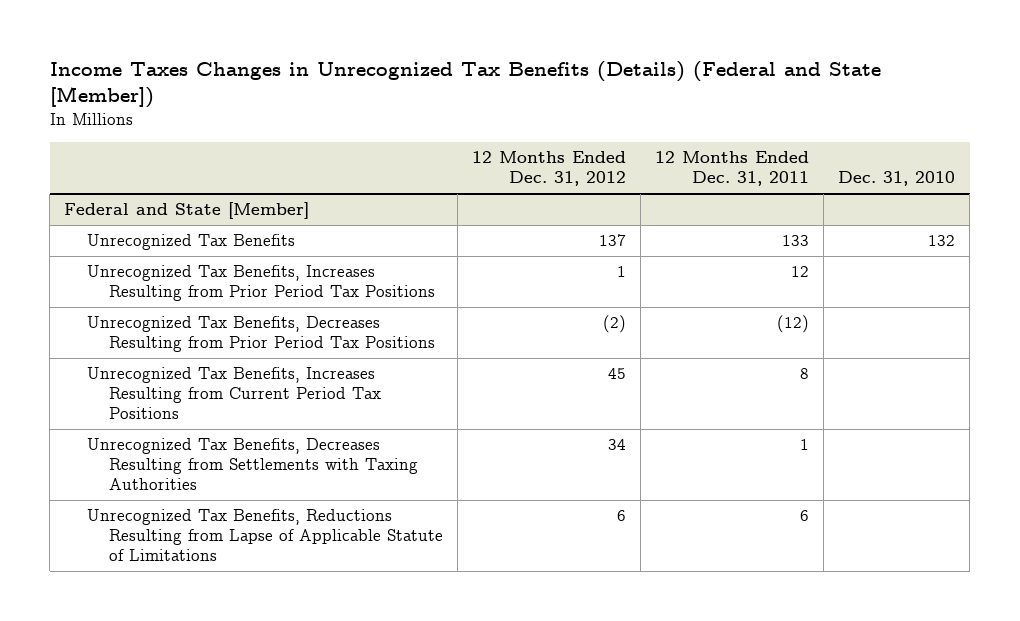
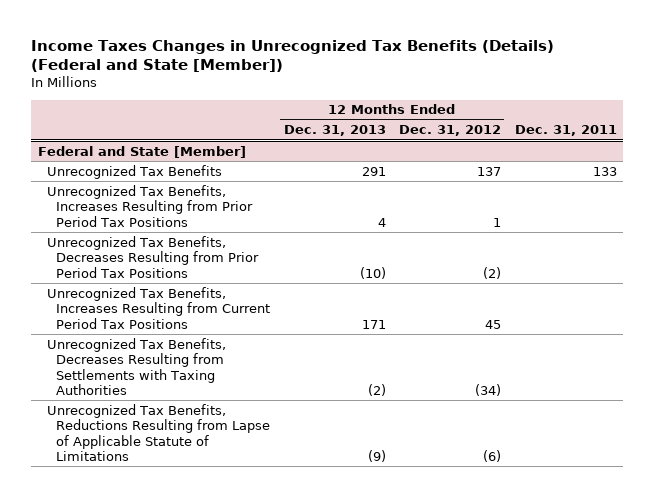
[655,151,810,187] 12 Months Ended Dec. 31, 2011 -> none
[838,171,956,187] Dec. 31, 2010 -> none
none -> [283,125,386,137] Dec. 31, 2013
none -> [514,125,617,137] Dec. 31, 2011
[608,439,627,451] 34 -> [475,384,502,397] (34)
[617,510,627,522] 6 -> [483,450,502,463] (6)

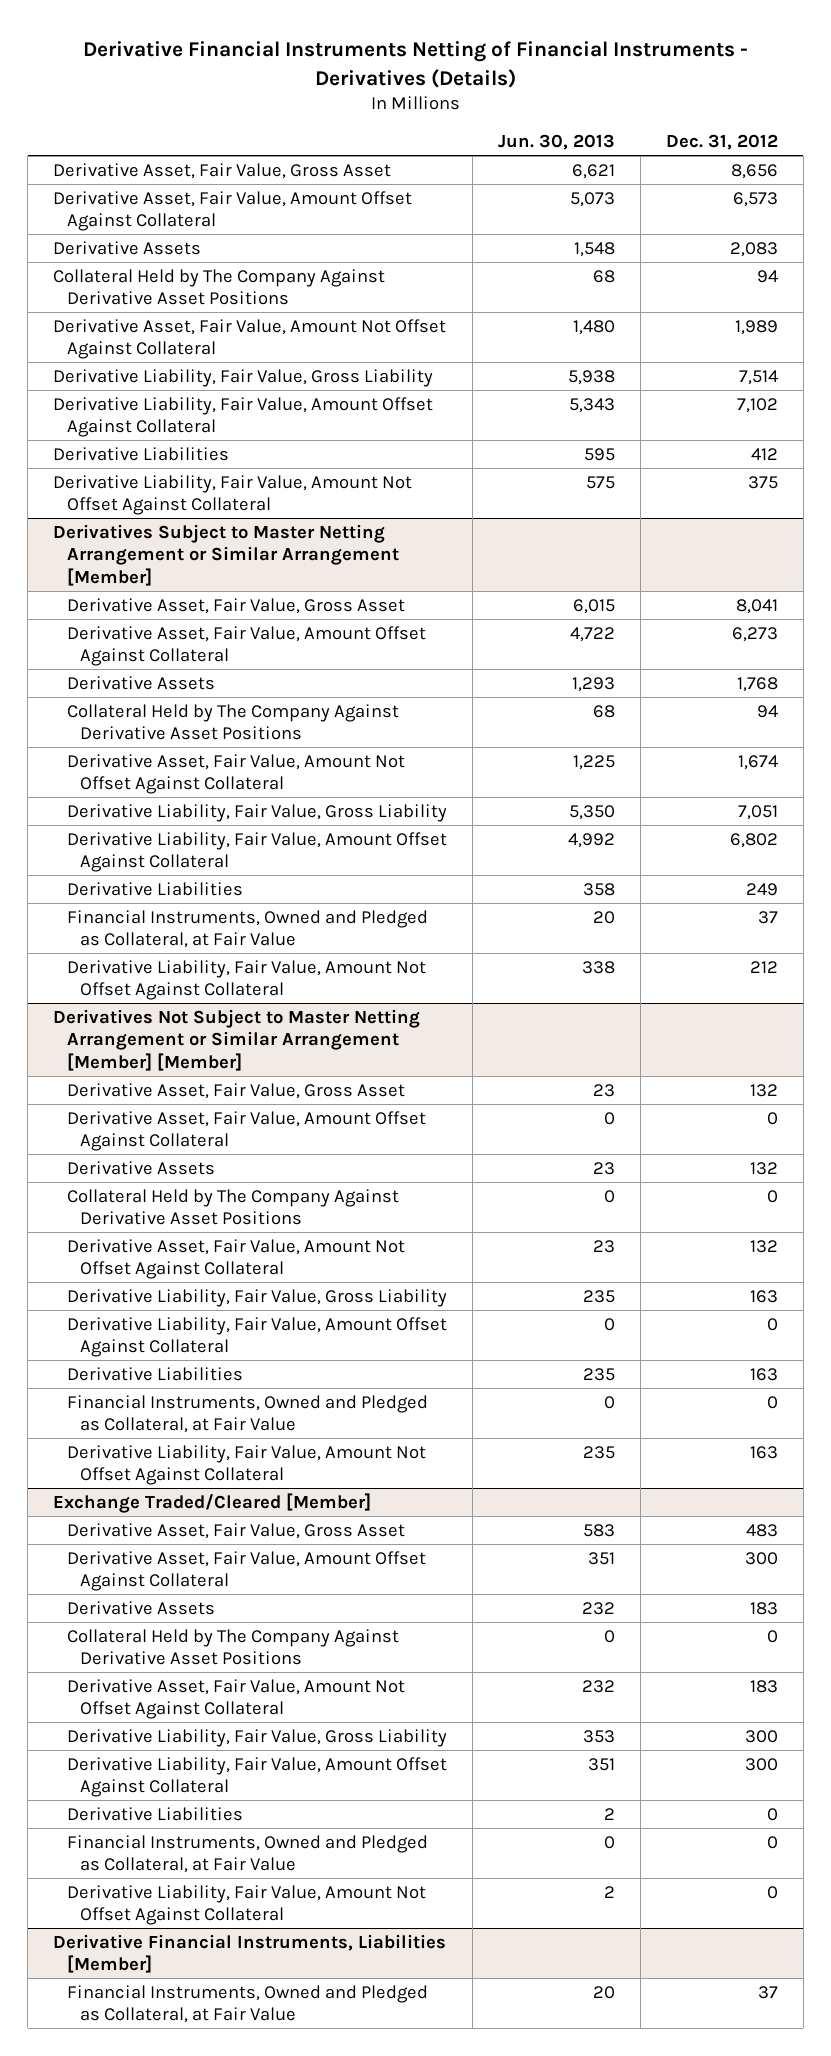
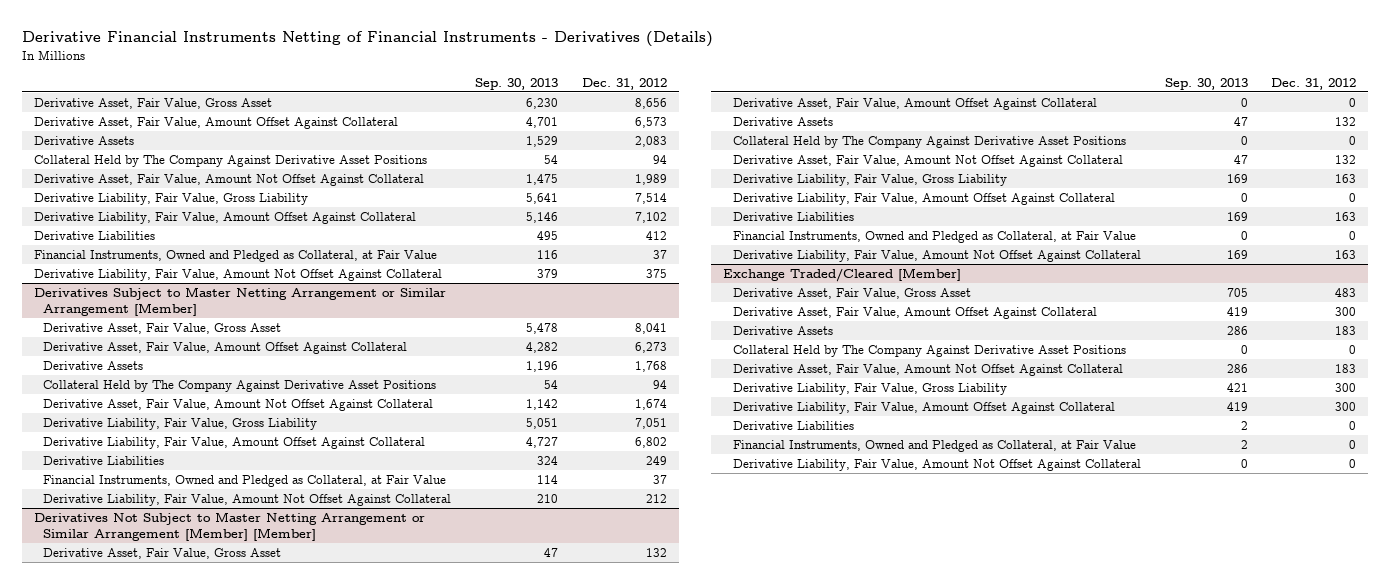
[497,134,615,151] Jun. 30, 2013 -> none
none -> [475,77,559,90] Sep. 30, 2013
none -> [33,250,437,263] Financial Instruments, Owned and Pledged as Collateral, at Fair Value
[53,1933,447,1974] Derivative Financial Instruments, Liabilities [Member] -> none
[66,1984,428,2024] Financial Instruments, Owned and Pledged as Collateral, at Fair Value -> none

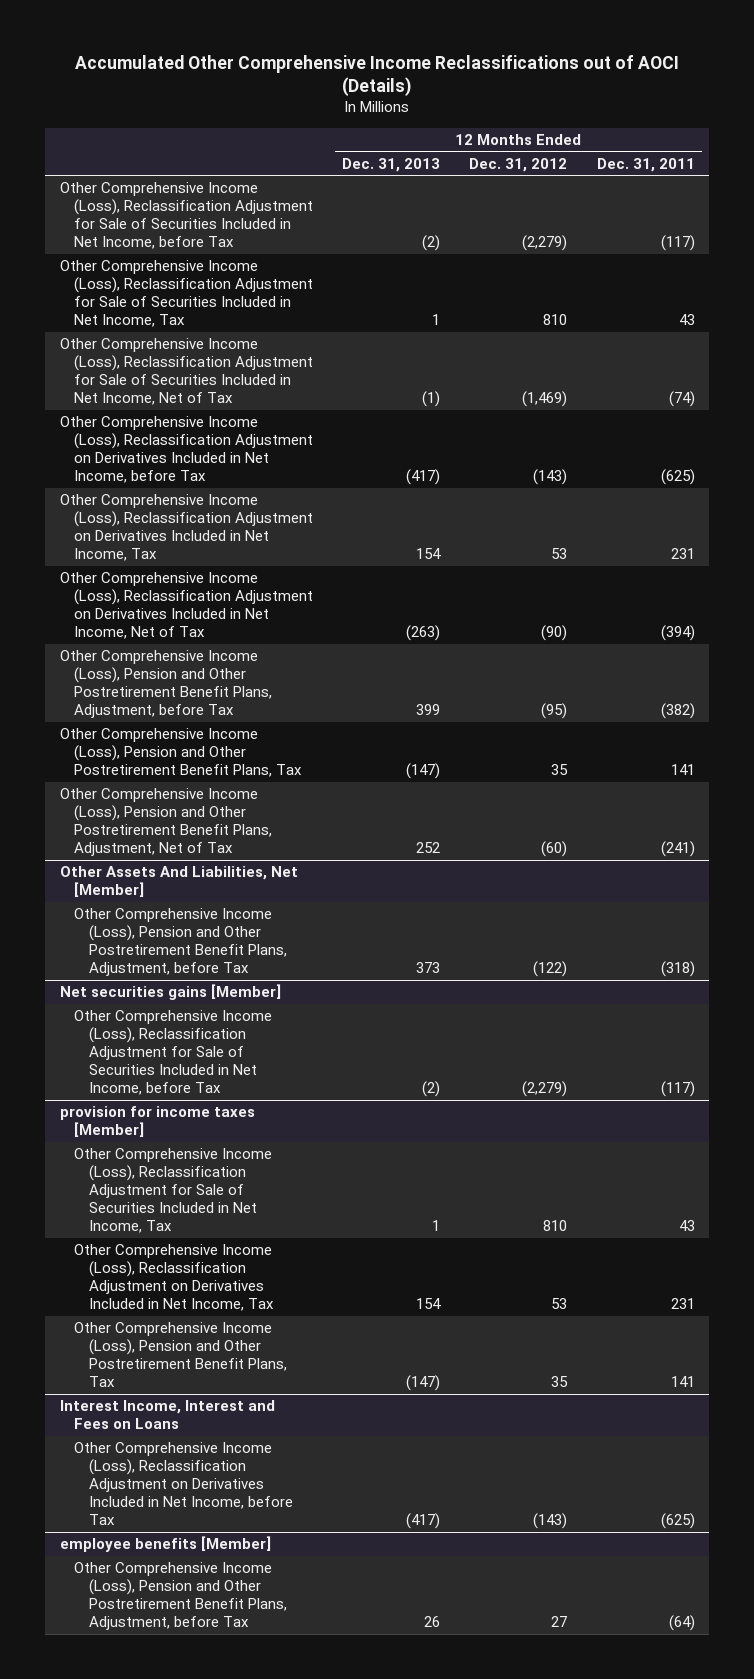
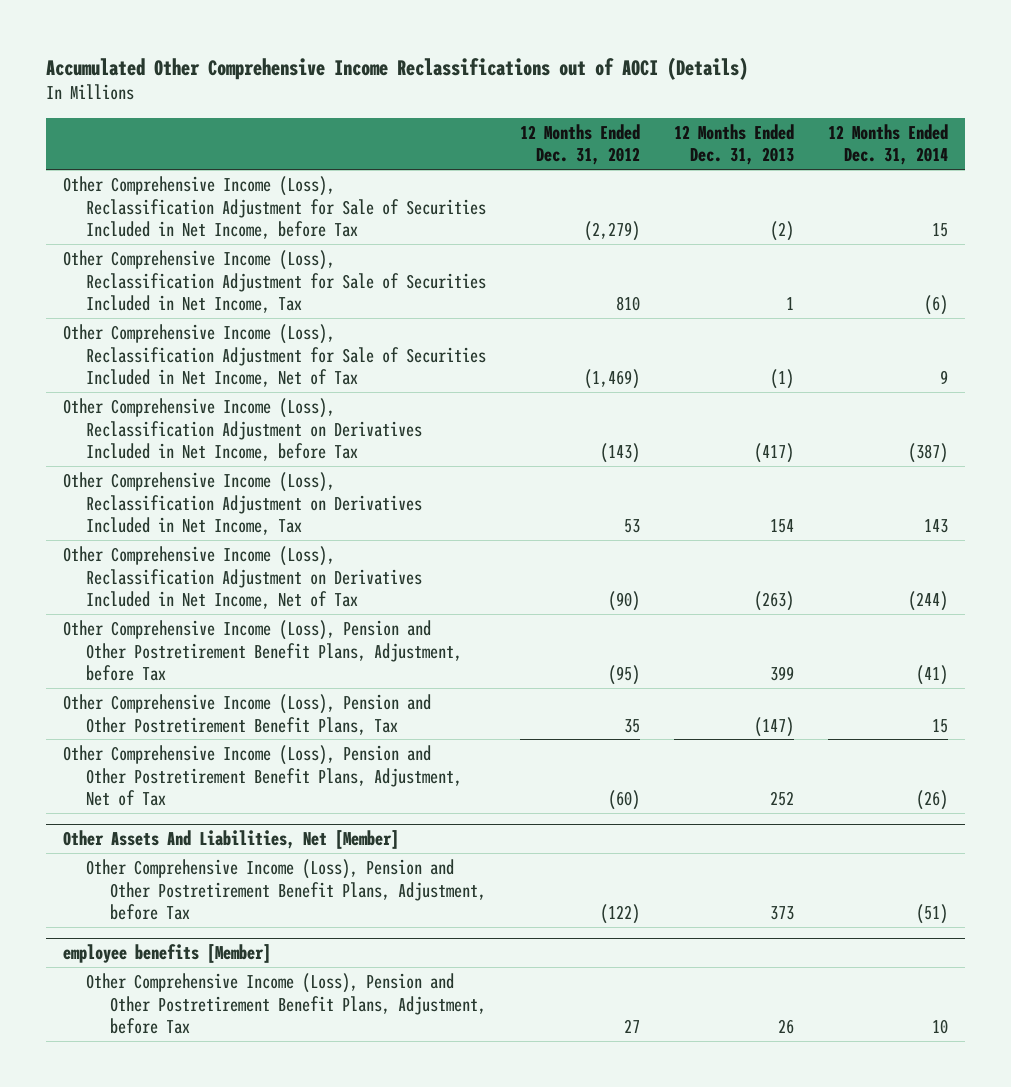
[596,157,695,172] Dec. 31, 2011 -> none
none -> [827,123,948,166] 12 Months Ended Dec. 31, 2014
[59,984,281,1001] Net securities gains [Member] -> none
[74,1010,273,1096] Other Comprehensive Income (Loss), Reclassification Adjustment for Sale of Securities Included in Net Income, before Tax -> none
[59,1106,255,1138] provision for income taxes [Member] -> none
[74,1148,273,1234] Other Comprehensive Income (Loss), Reclassification Adjustment for Sale of Securities Included in Net Income, Tax -> none
[74,1244,274,1312] Other Comprehensive Income (Loss), Reclassification Adjustment on Derivatives Included in Net Income, Tax -> none
[74,1322,287,1388] Other Comprehensive Income (Loss), Pension and Other Postretirement Benefit Plans, Tax -> none
[59,1400,275,1430] Interest Income, Interest and Fees on Loans -> none
[74,1442,293,1526] Other Comprehensive Income (Loss), Reclassification Adjustment on Derivatives Included in Net Income, before Tax -> none

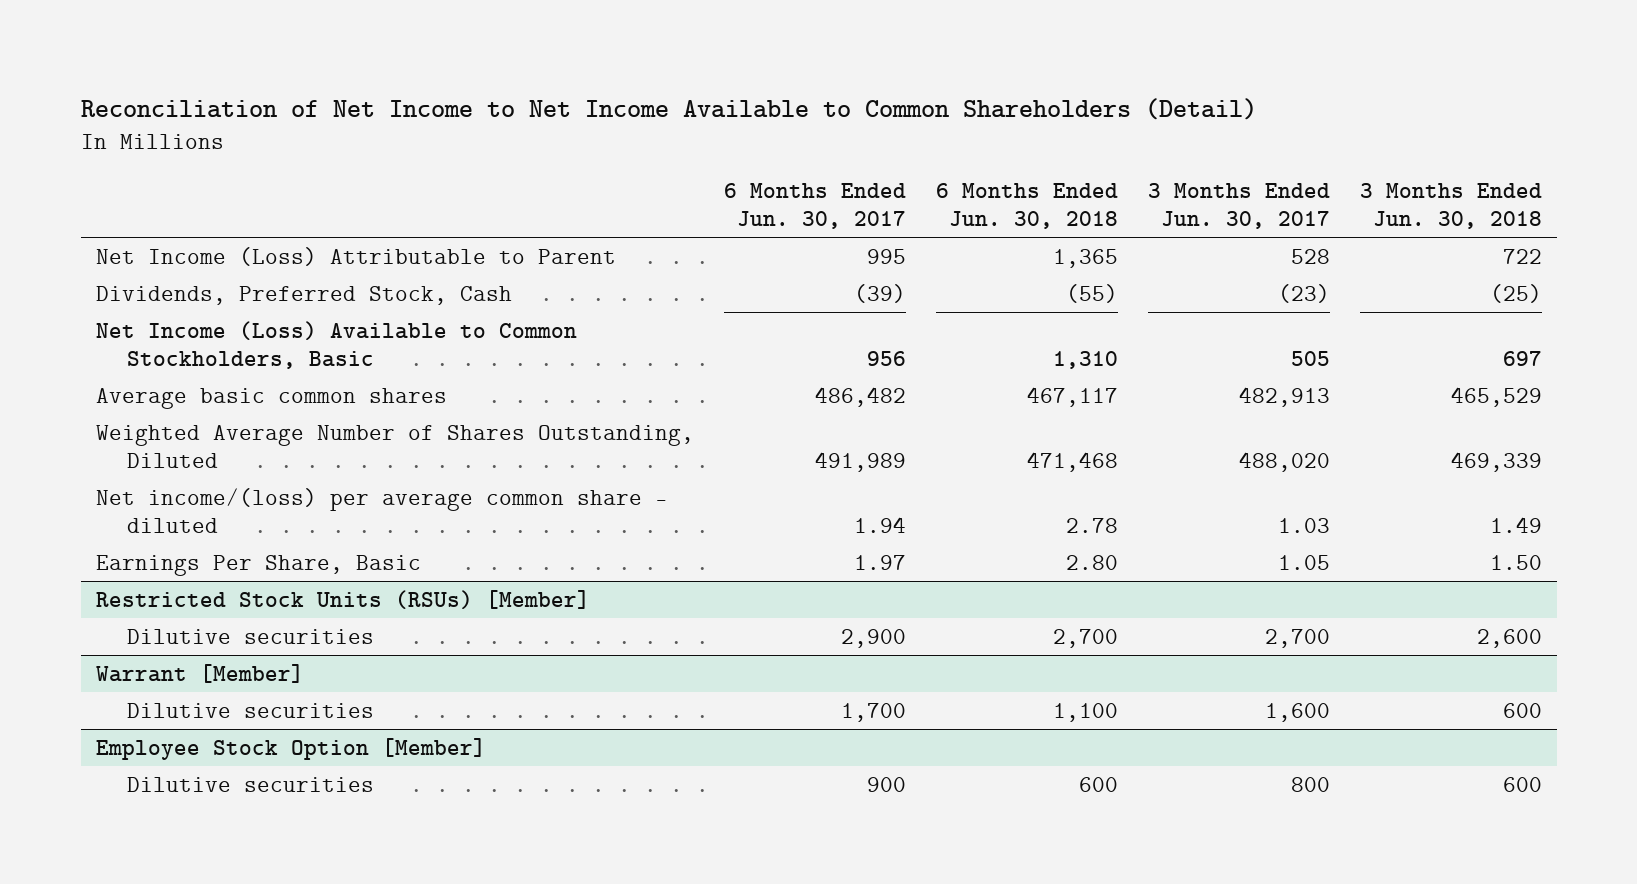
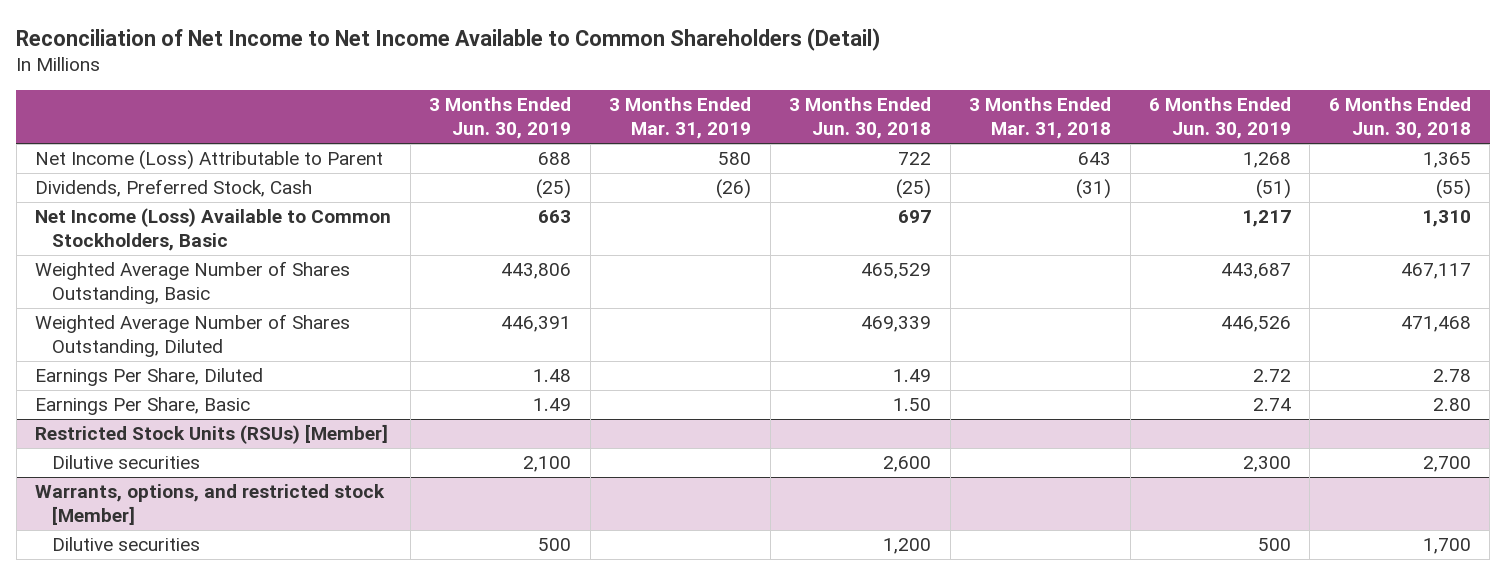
[723,182,906,230] 6 Months Ended Jun. 30, 2017 -> none
[1147,182,1330,230] 3 Months Ended Jun. 30, 2017 -> none
none -> [429,97,572,140] 3 Months Ended Jun. 30, 2019
none -> [609,97,752,140] 3 Months Ended Mar. 31, 2019
none -> [969,97,1112,140] 3 Months Ended Mar. 31, 2018
none -> [1148,97,1291,140] 6 Months Ended Jun. 30, 2019
[95,387,447,409] Average basic common shares -> [35,261,351,305] Weighted Average Number of Shares Outstanding, Basic
[95,487,668,533] Net income/(loss) per average common share - diluted -> [35,368,264,387] Earnings Per Share, Diluted
[95,663,304,683] Warrant [Member] -> none
[95,737,486,760] Employee Stock Option [Member] -> none
[127,776,375,792] Dilutive securities -> none
none -> [35,484,386,526] Warrants, options, and restricted stock [Member]
[1052,702,1118,722] 1,100 -> [1422,538,1471,555] 1,700
[1502,702,1542,718] 600 -> [883,538,932,555] 1,200

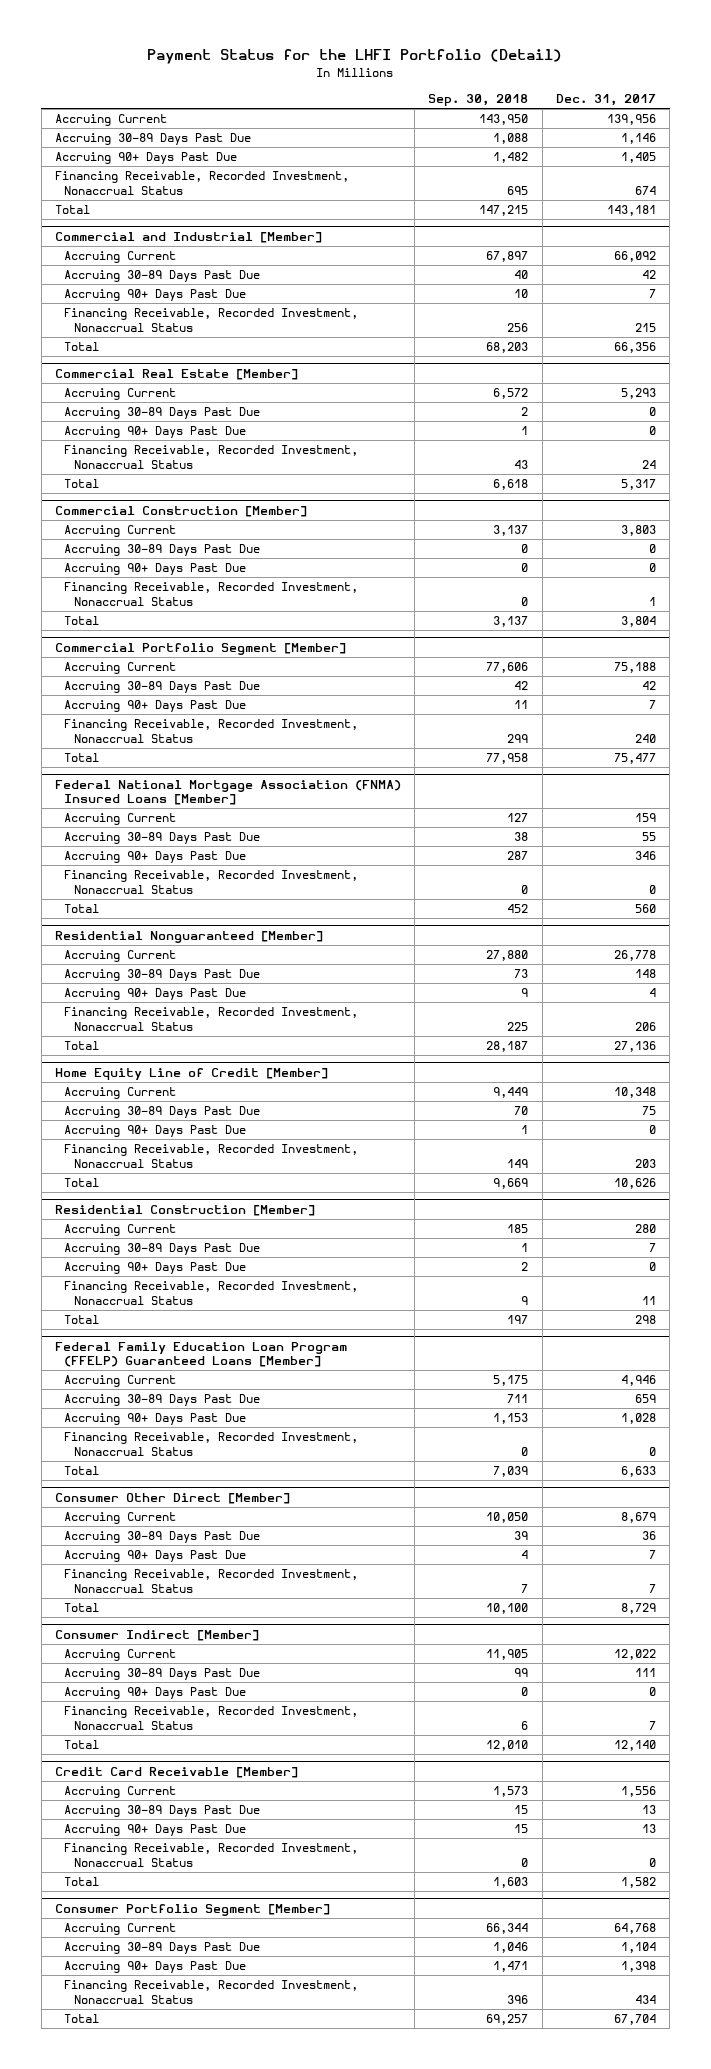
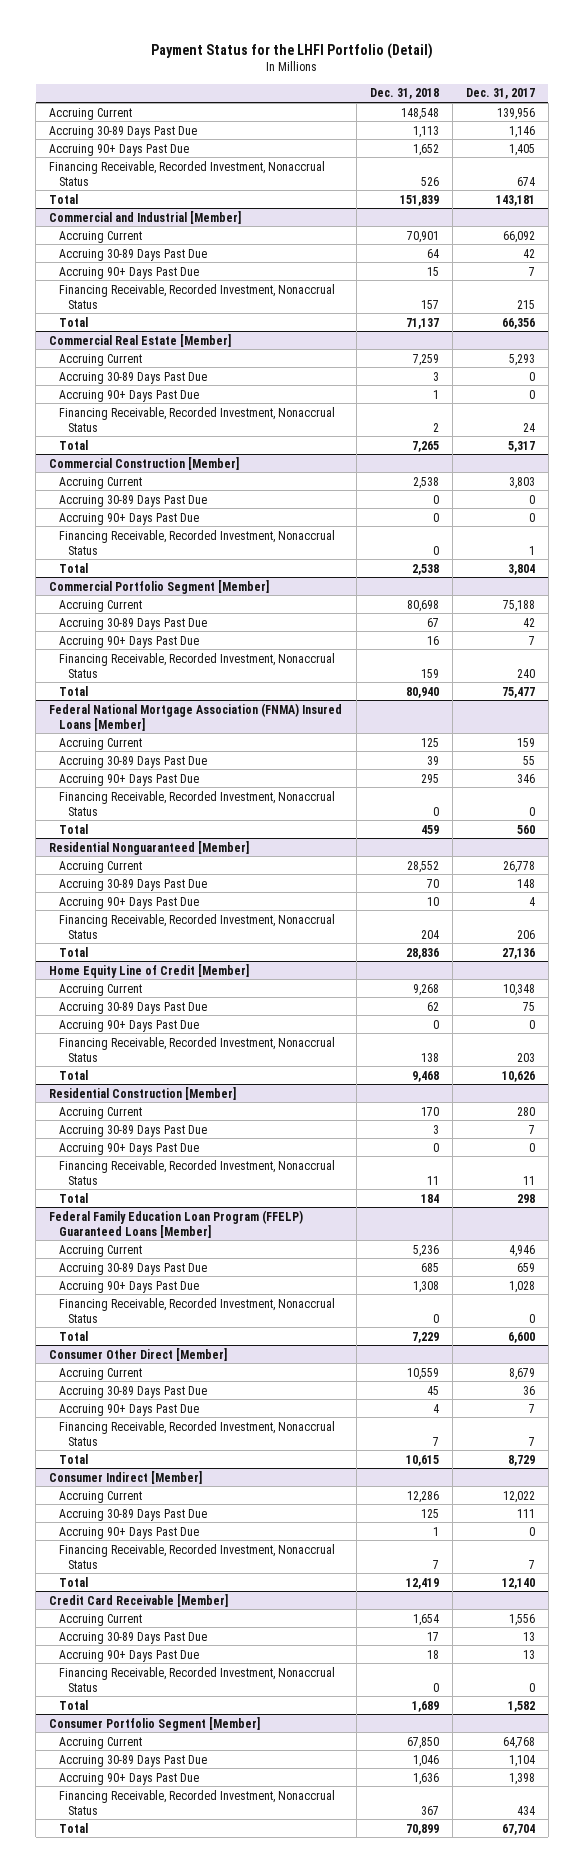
[428,94,529,107] Sep. 30, 2018 -> none
none -> [369,88,439,100] Dec. 31, 2018
[620,1466,656,1478] 6,633 -> [507,1331,535,1343] 6,600

